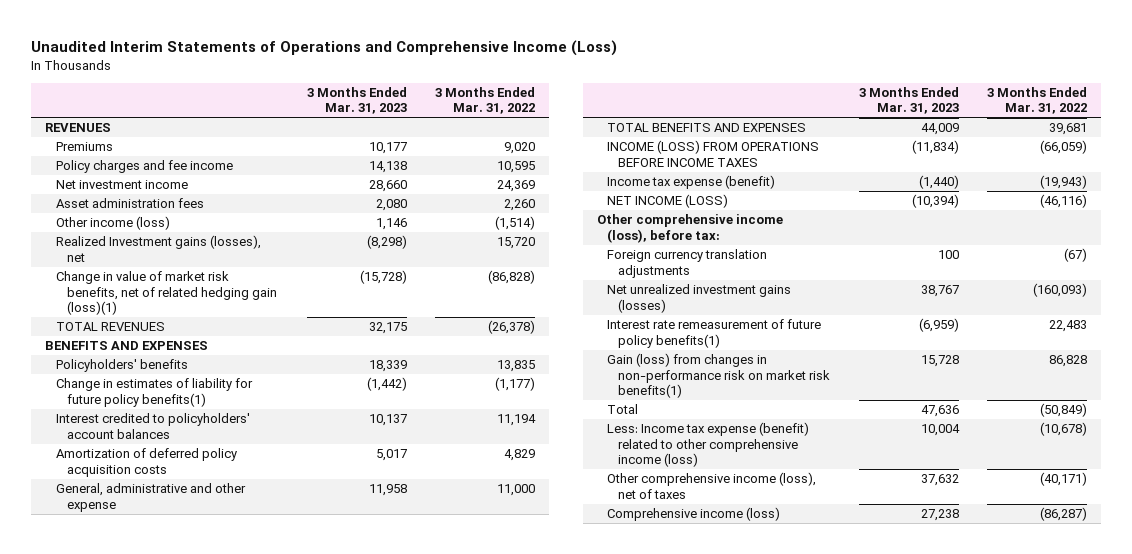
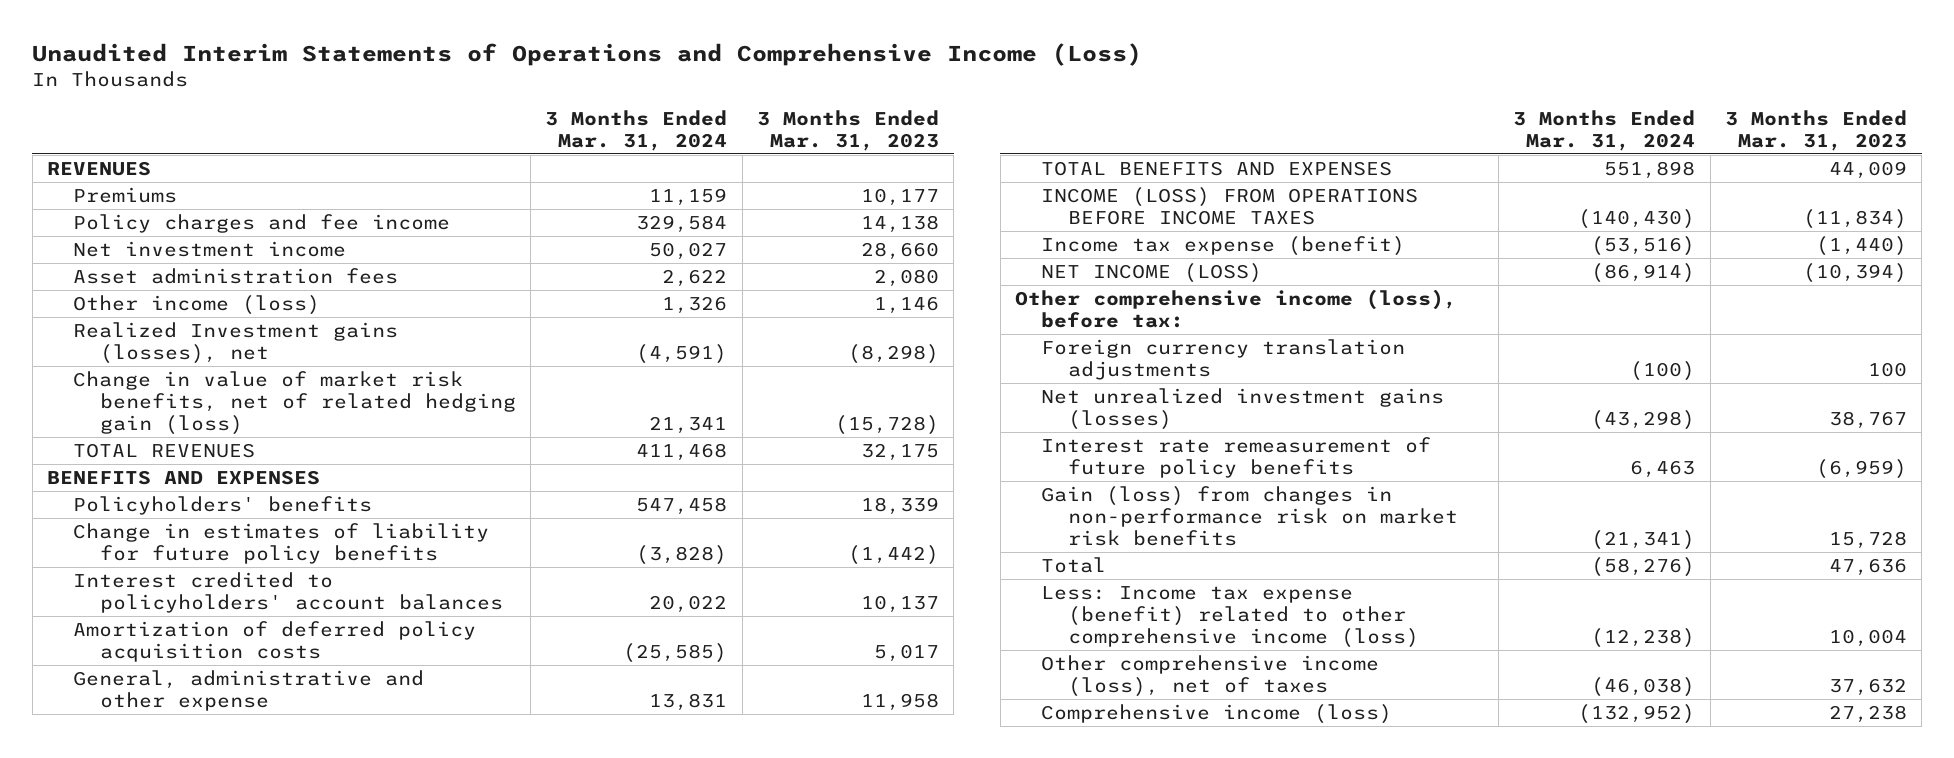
[435,87,536,115] 3 Months Ended Mar. 31, 2022 -> none
none -> [545,109,728,151] 3 Months Ended Mar. 31, 2024
[56,271,277,316] Change in value of market risk benefits, net of related hedging gain (loss)(1) -> [73,370,516,436] Change in value of market risk benefits, net of related hedging gain (loss)
[56,378,254,407] Change in estimates of liability for future policy benefits(1) -> [73,522,490,565] Change in estimates of liability for future policy benefits
[607,319,822,348] Interest rate remeasurement of future policy benefits(1) -> [1041,436,1432,479] Interest rate remeasurement of future policy benefits
[607,353,831,399] Gain (loss) from changes in non-performance risk on market risk benefits(1) -> [1041,485,1458,547] Gain (loss) from changes in non-performance risk on market risk benefits

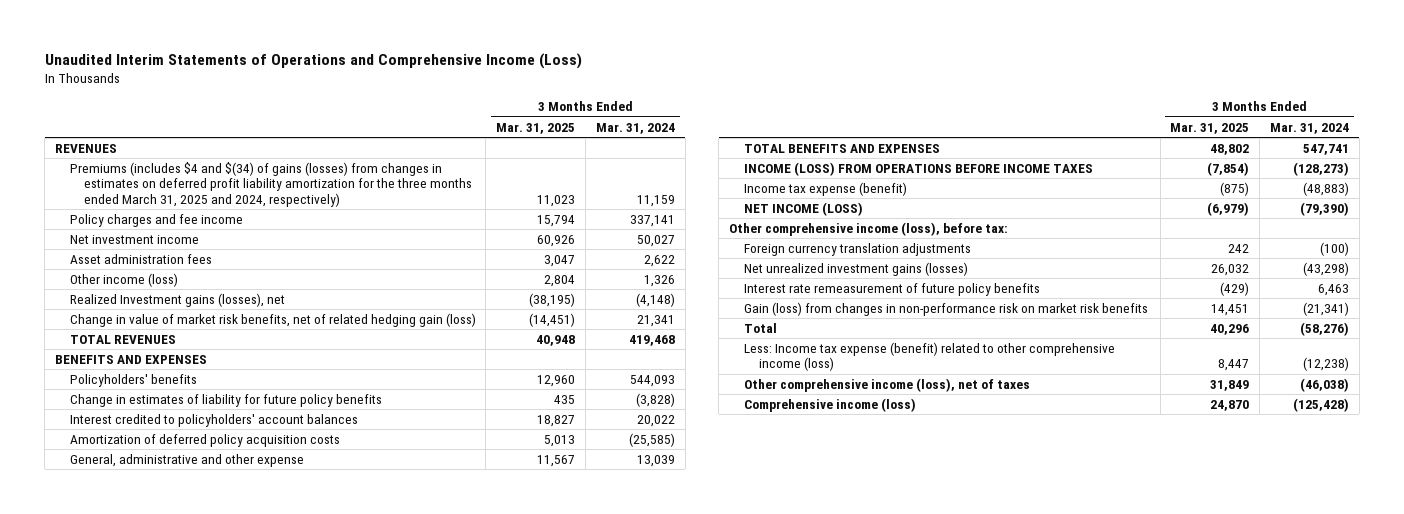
[756,109,939,151] 3 Months Ended Mar. 31, 2023 -> none
none -> [496,122,576,134] Mar. 31, 2025
[73,186,178,203] Premiums -> [69,161,473,208] Premiums (includes $4 and $(34) of gains (losses) from changes in estimates on deferred profit liability amortization for the three months ended March 31, 2025 and 2024, respectively)
[636,214,728,233] 329,584 -> [629,214,675,227] 337,141
[636,344,728,365] (4,591) -> [635,292,675,307] (4,148)
[636,442,728,461] 411,468 -> [628,334,675,346] 419,468
[636,496,728,515] 547,458 -> [629,374,675,387] 544,093
[649,693,728,712] 13,831 -> [636,454,675,467] 13,039
[1604,160,1696,179] 551,898 -> [1302,143,1349,155] 547,741
[1578,209,1696,230] (140,430) -> [1292,161,1349,176] (128,273)
[1591,235,1696,256] (53,516) -> [1302,181,1349,196] (48,883)
[1591,262,1696,283] (86,914) -> [1299,201,1349,216] (79,390)
[1578,703,1696,724] (132,952) -> [1292,397,1349,412] (125,428)

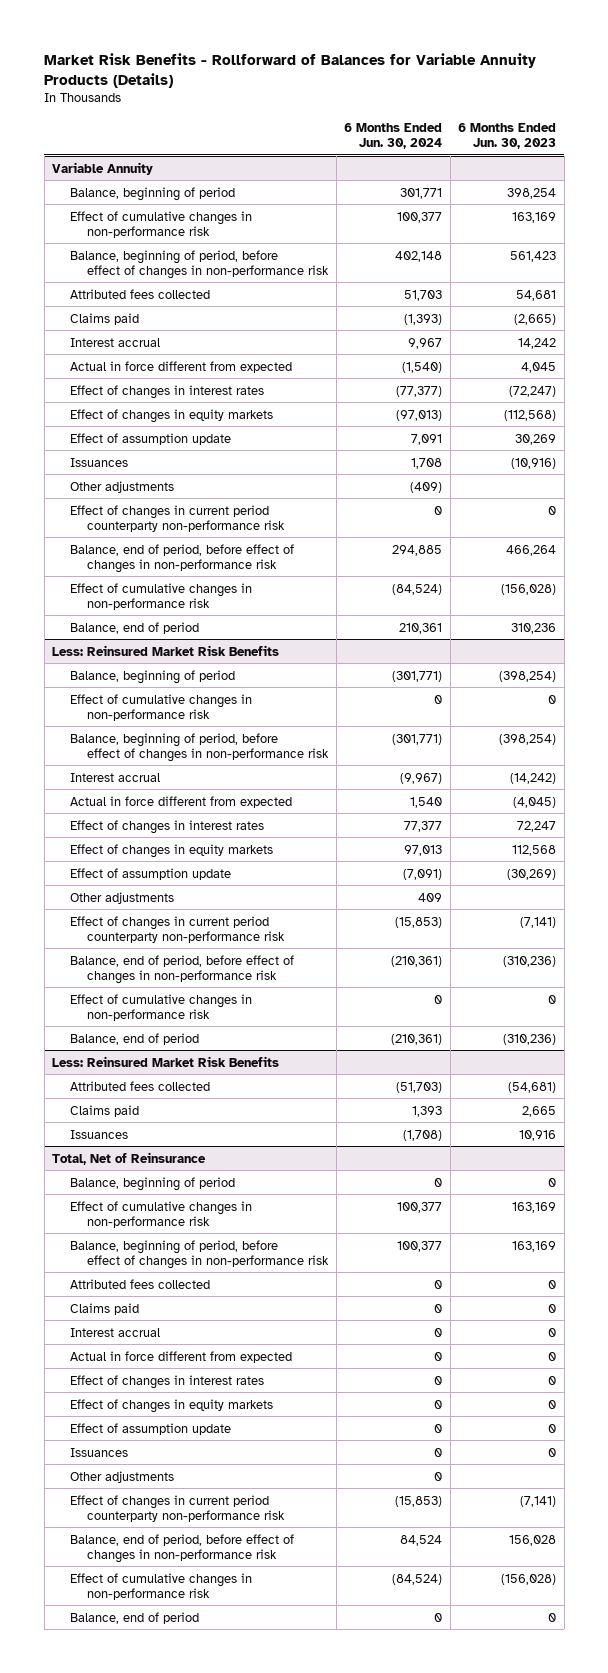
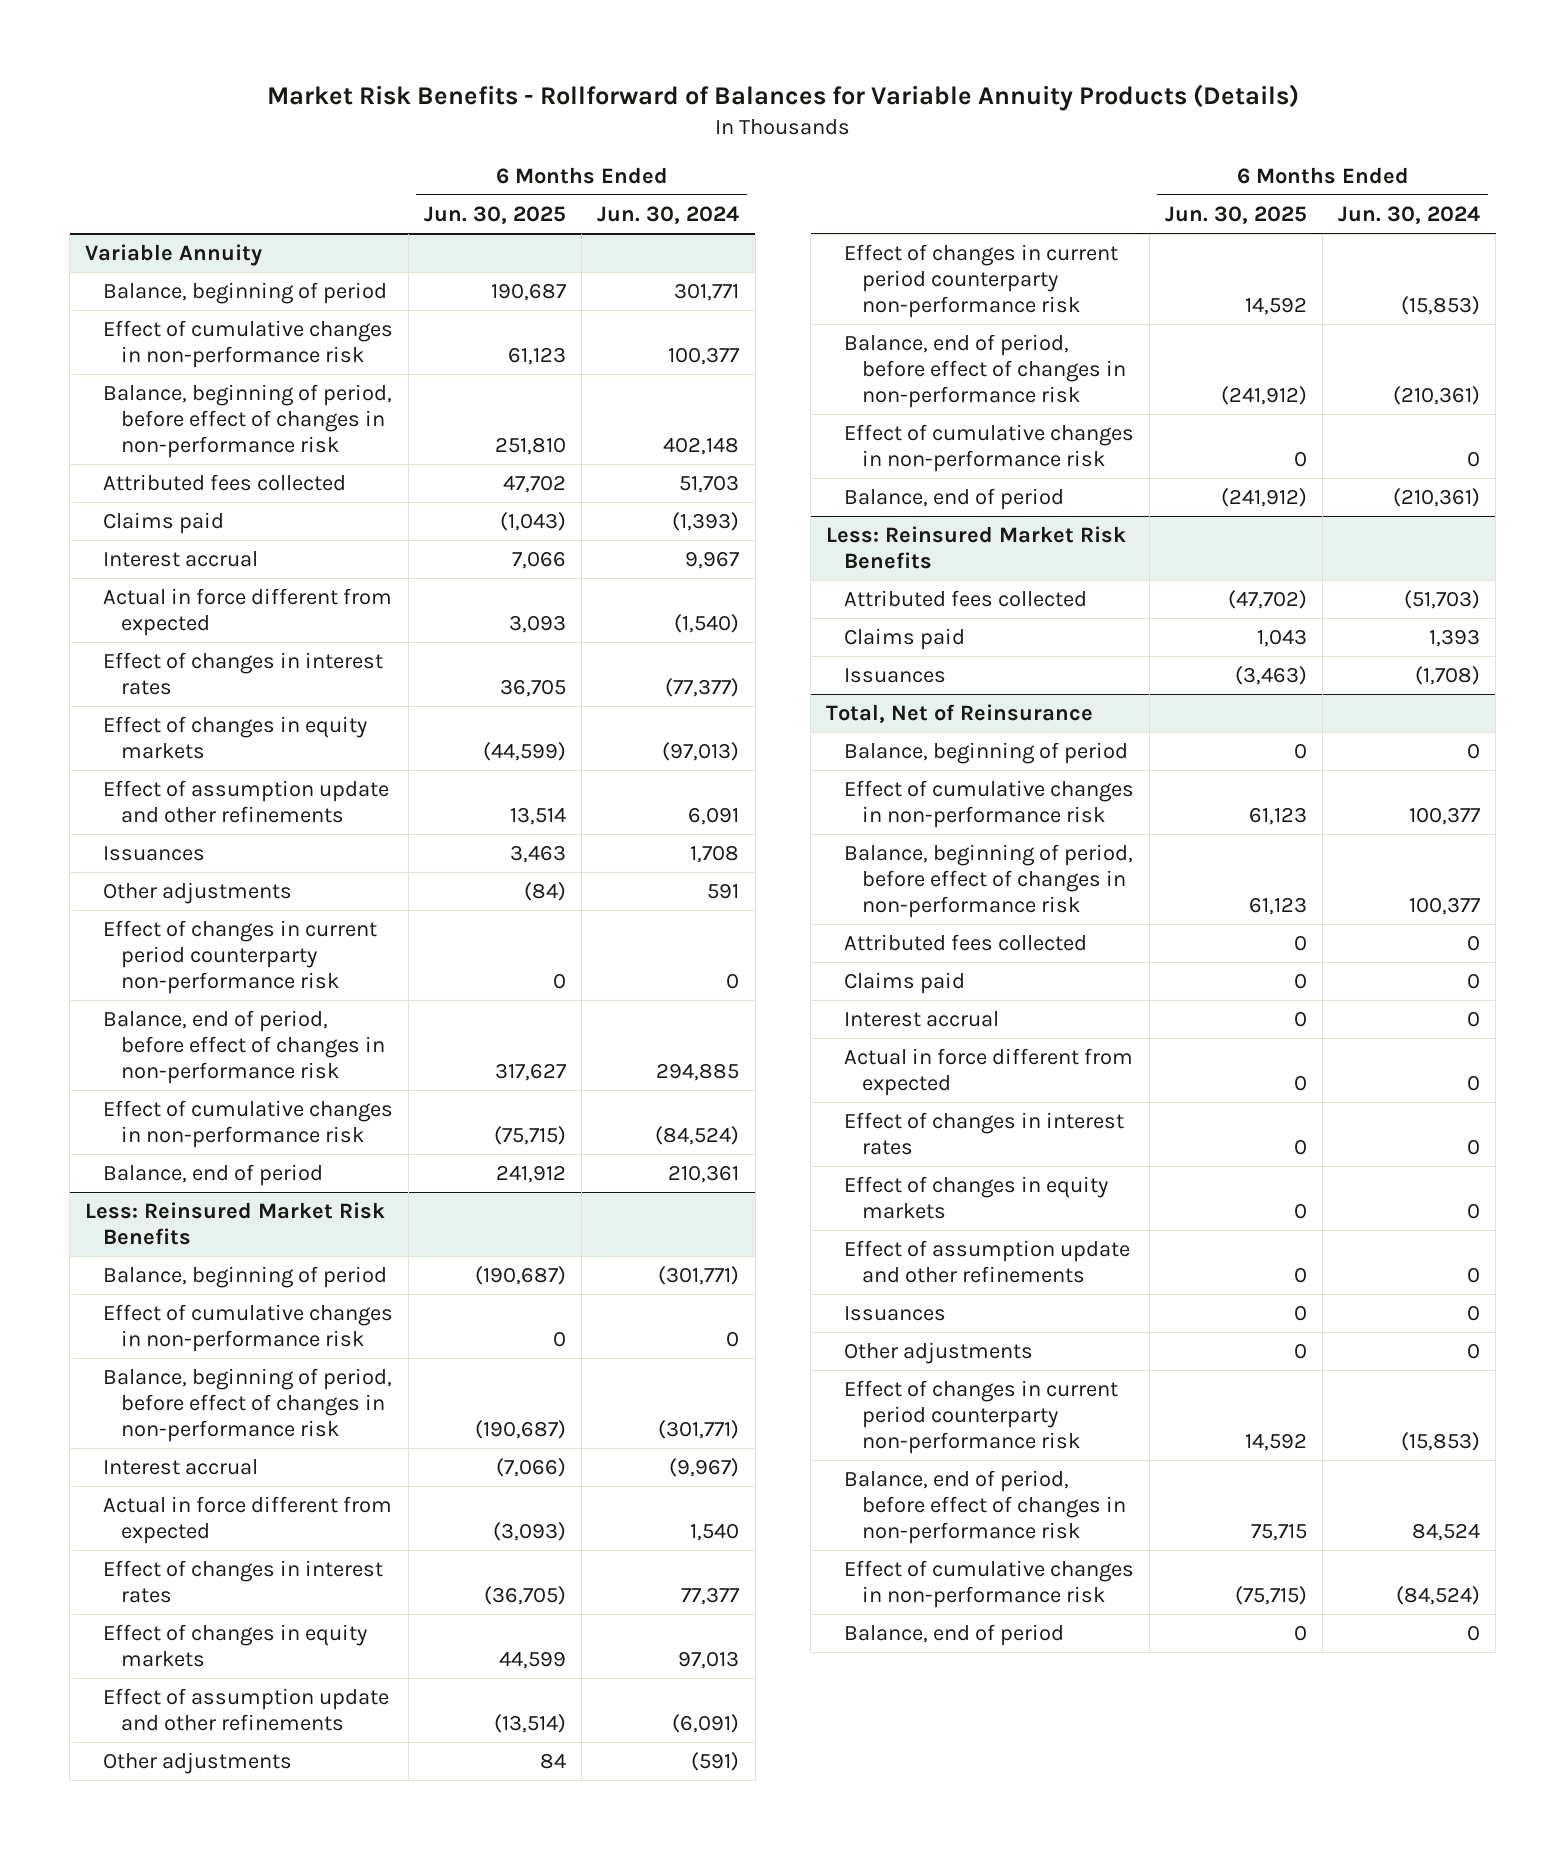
[458,123,557,150] 6 Months Ended Jun. 30, 2023 -> none
none -> [424,205,567,224] Jun. 30, 2025
[69,432,231,445] Effect of assumption update -> [103,780,390,824] Effect of assumption update and other refinements
[411,433,443,445] 7,091 -> [688,807,740,826] 6,091
[410,481,443,493] (409) -> [707,883,740,900] 591
[69,867,231,880] Effect of assumption update -> [103,1688,390,1732] Effect of assumption update and other refinements
[403,868,443,880] (7,091) -> [672,1714,740,1734] (6,091)
[418,892,443,902] 409 -> [691,1752,740,1772] (591)
[69,1422,231,1435] Effect of assumption update -> [843,1240,1130,1284] Effect of assumption update and other refinements

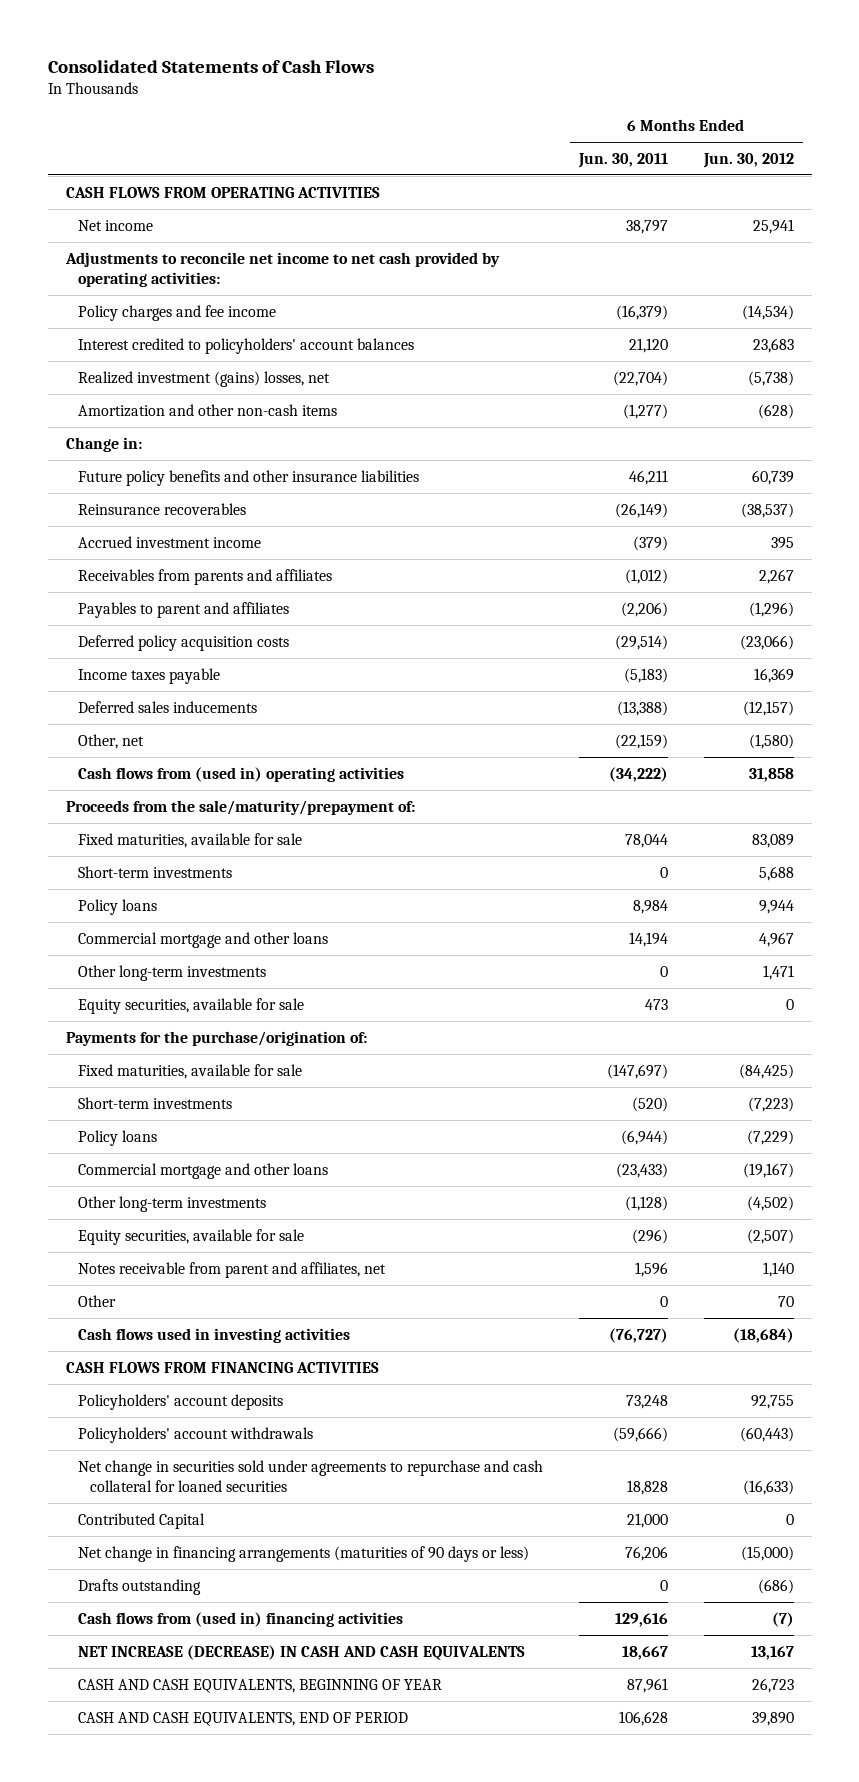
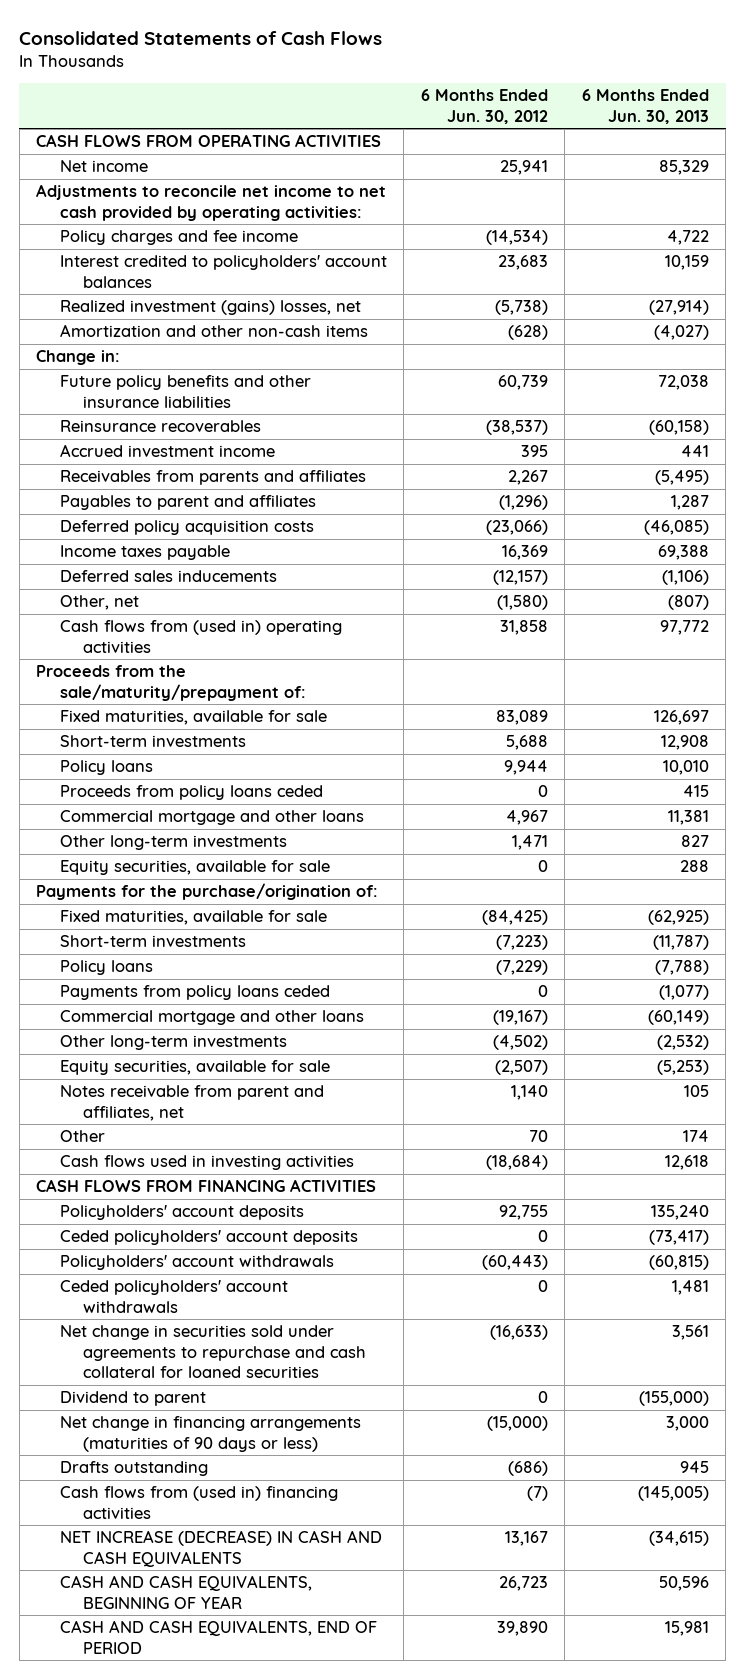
[577,153,668,169] Jun. 30, 2011 -> none
none -> [581,89,709,124] 6 Months Ended Jun. 30, 2013
none -> [59,785,323,801] Proceeds from policy loans ceded
none -> [59,985,330,1001] Payments from policy loans ceded
none -> [59,1230,358,1246] Ceded policyholders' account deposits
none -> [59,1280,288,1313] Ceded policyholders' account withdrawals
[77,1512,205,1529] Contributed Capital -> none
none -> [59,1391,206,1407] Dividend to parent

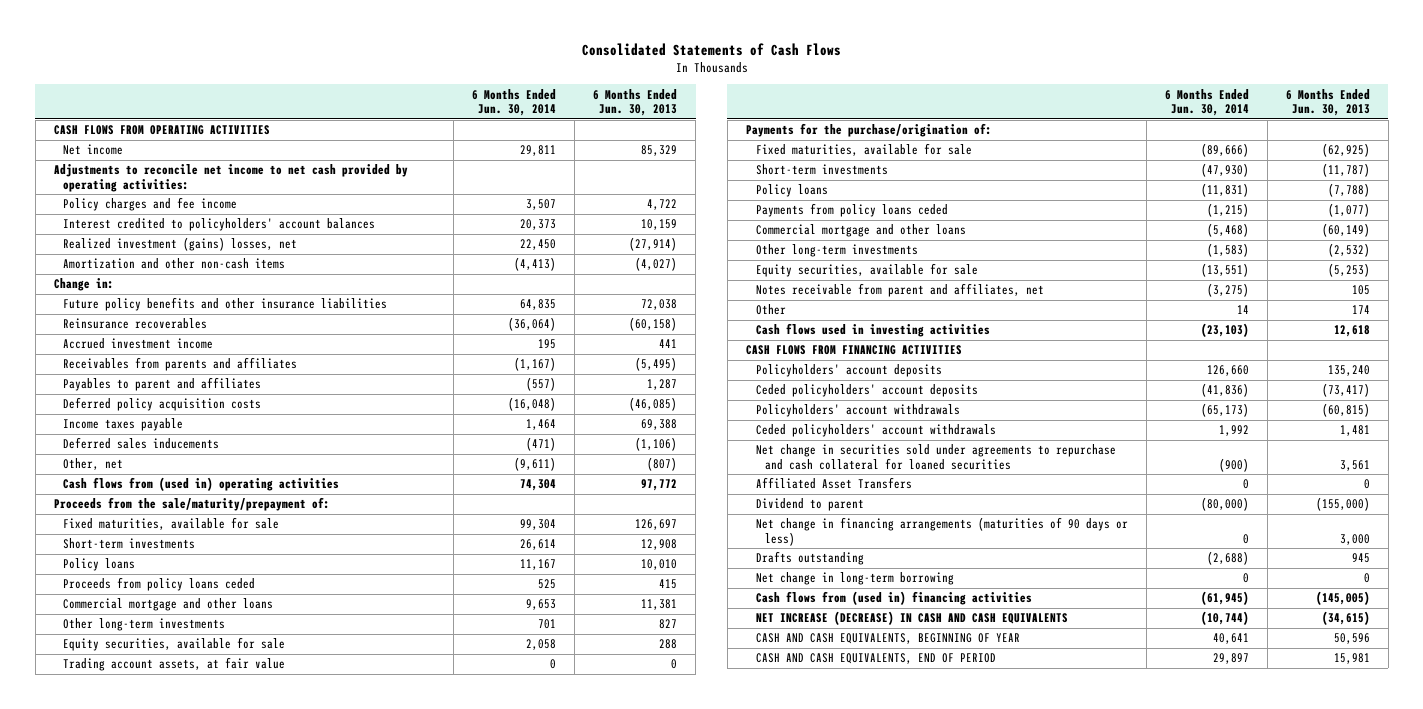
[420,89,548,124] 6 Months Ended Jun. 30, 2012 -> none
none -> [472,88,557,117] 6 Months Ended Jun. 30, 2014
none -> [63,657,286,672] Trading account assets, at fair value
none -> [755,477,912,490] Affiliated Asset Transfers
none -> [755,572,954,586] Net change in long-term borrowing

